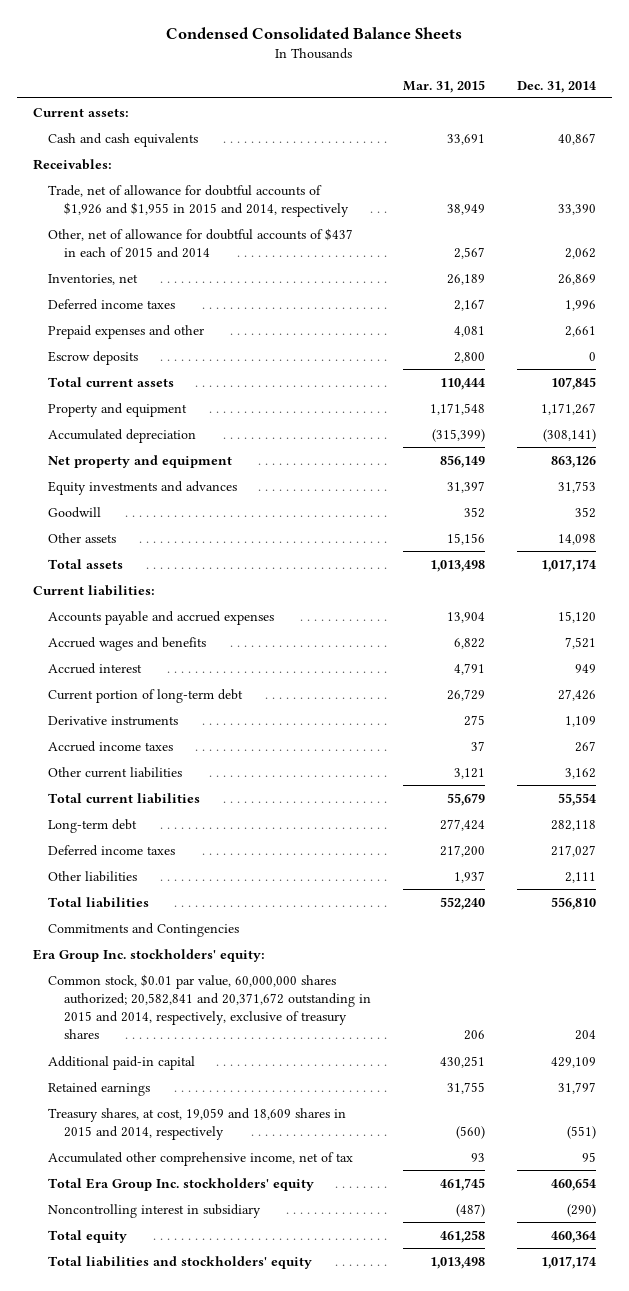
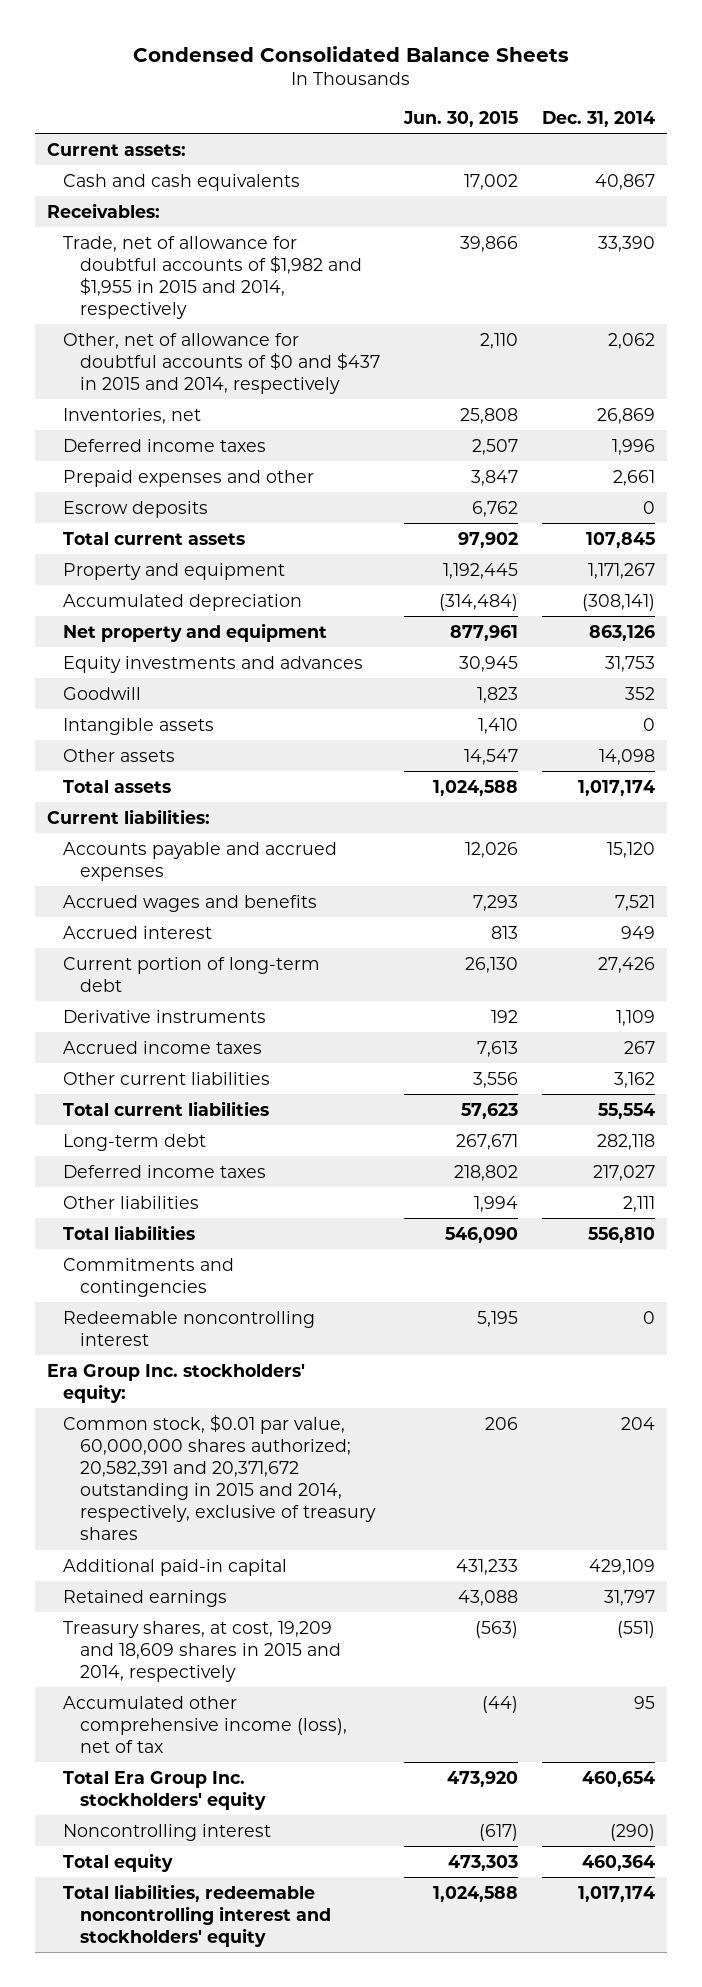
[403,79,486,93] Mar. 31, 2015 -> none
none -> [402,111,518,128] Jun. 30, 2015
[48,184,349,217] Trade, net of allowance for doubtful accounts of $1,926 and $1,955 in 2015 and 2014, respectively -> [63,235,362,320] Trade, net of allowance for doubtful accounts of $1,982 and $1,955 in 2015 and 2014, respectively
[48,227,354,258] Other, net of allowance for doubtful accounts of $437 in each of 2015 and 2014 -> [63,332,380,394] Other, net of allowance for doubtful accounts of $0 and $437 in 2015 and 2014, respectively
none -> [63,717,215,735] Intangible assets
[48,922,240,937] Commitments and Contingencies -> [63,1257,235,1297] Commitments and contingencies
none -> [63,1310,316,1346] Redeemable noncontrolling interest
[48,973,371,1040] Common stock, $0.01 par value, 60,000,000 shares authorized; 20,582,841 and 20,371,672 outstanding in 2015 and 2014, respectively, exclusive of treasury shares -> [63,1414,376,1541] Common stock, $0.01 par value, 60,000,000 shares authorized; 20,582,391 and 20,371,672 outstanding in 2015 and 2014, respectively, exclusive of treasury shares
[48,1107,347,1140] Treasury shares, at cost, 19,059 and 18,609 shares in 2015 and 2014, respectively -> [63,1620,341,1682] Treasury shares, at cost, 19,209 and 18,609 shares in 2015 and 2014, respectively
[48,1151,354,1166] Accumulated other comprehensive income, net of tax -> [63,1695,347,1753] Accumulated other comprehensive income (loss), net of tax
[48,1203,262,1218] Noncontrolling interest in subsidiary -> [63,1823,272,1841] Noncontrolling interest
[48,1255,313,1269] Total liabilities and stockholders' equity -> [63,1883,331,1947] Total liabilities, redeemable noncontrolling interest and stockholders' equity

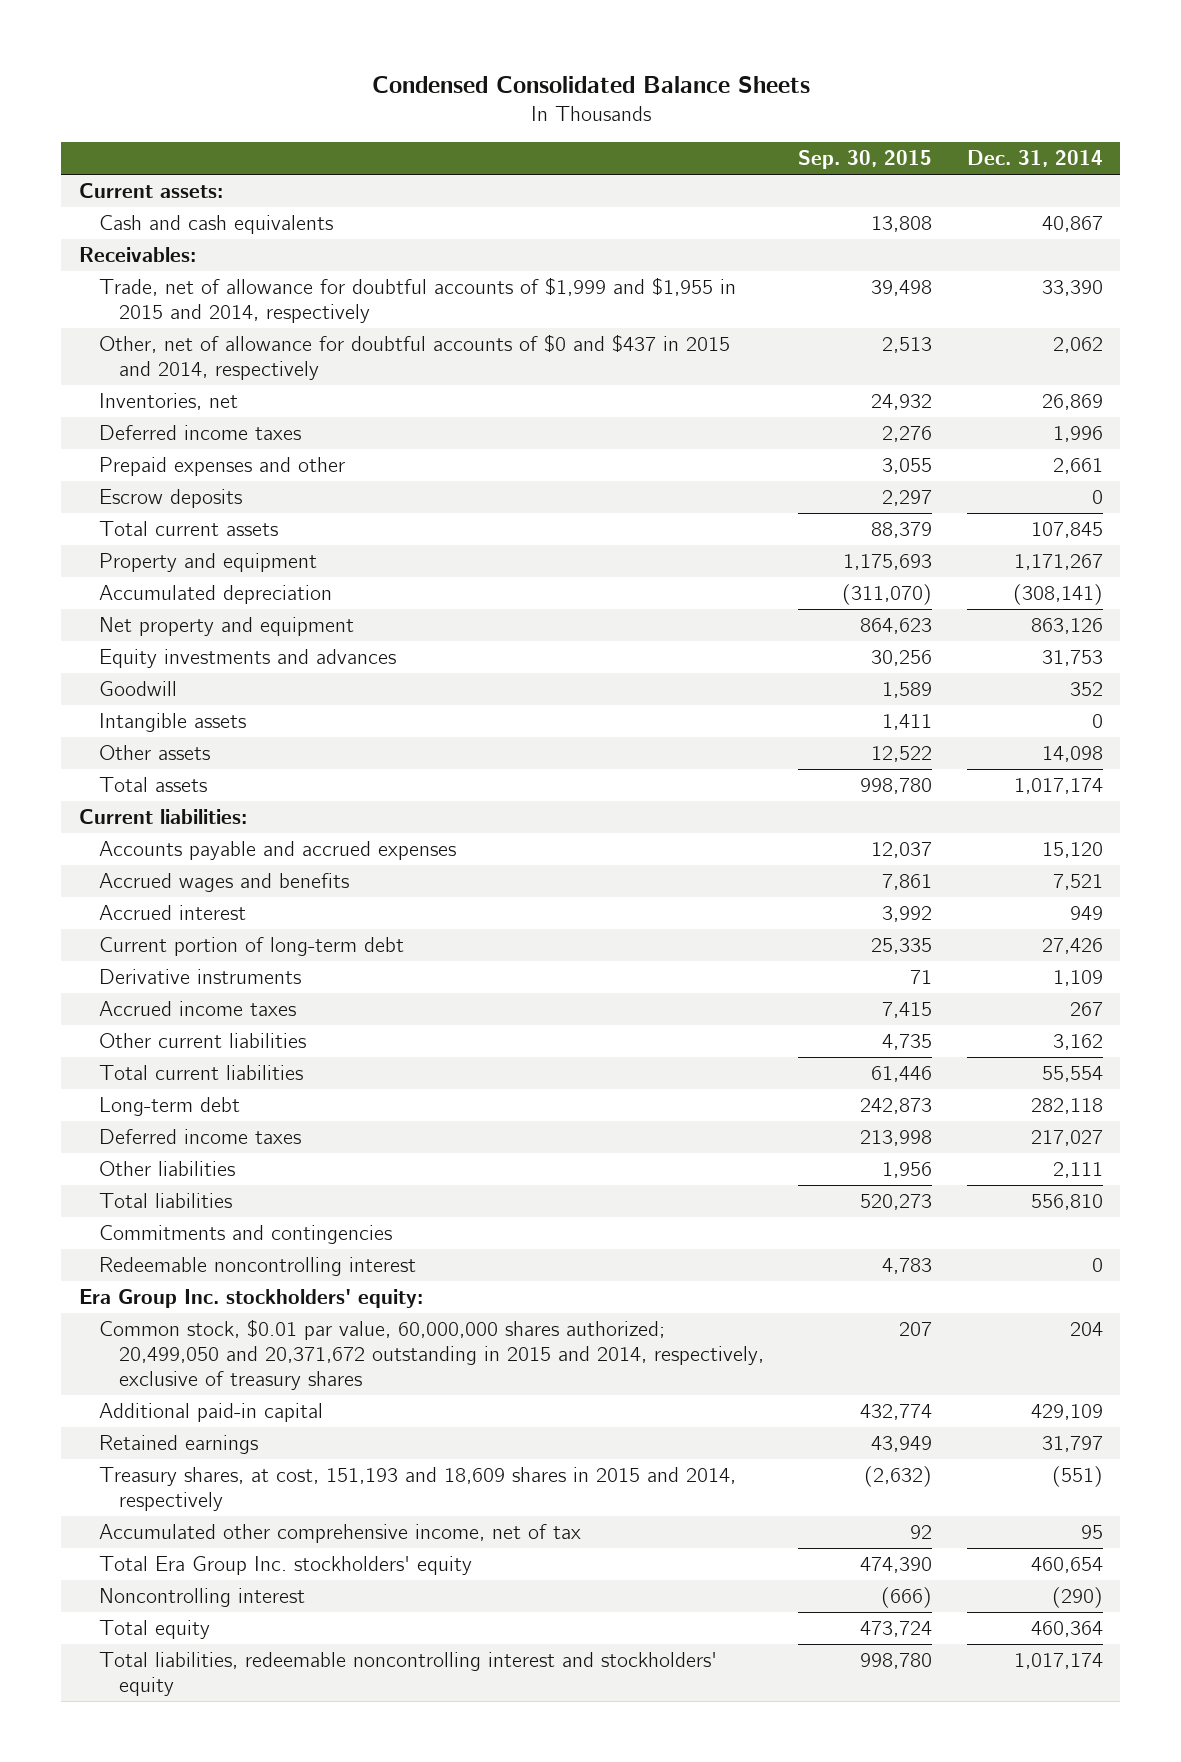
[402,111,518,128] Jun. 30, 2015 -> none
none -> [798,150,933,170] Sep. 30, 2015
[63,235,362,320] Trade, net of allowance for doubtful accounts of $1,982 and $1,955 in 2015 and 2014, respectively -> [98,277,736,324] Trade, net of allowance for doubtful accounts of $1,999 and $1,955 in 2015 and 2014, respectively
[63,1414,376,1541] Common stock, $0.01 par value, 60,000,000 shares authorized; 20,582,391 and 20,371,672 outstanding in 2015 and 2014, respectively, exclusive of treasury shares -> [98,1319,765,1391] Common stock, $0.01 par value, 60,000,000 shares authorized; 20,499,050 and 20,371,672 outstanding in 2015 and 2014, respectively, exclusive of treasury shares
[63,1620,341,1682] Treasury shares, at cost, 19,209 and 18,609 shares in 2015 and 2014, respectively -> [98,1467,736,1512] Treasury shares, at cost, 151,193 and 18,609 shares in 2015 and 2014, respectively
[63,1695,347,1753] Accumulated other comprehensive income (loss), net of tax -> [98,1524,581,1544] Accumulated other comprehensive income, net of tax

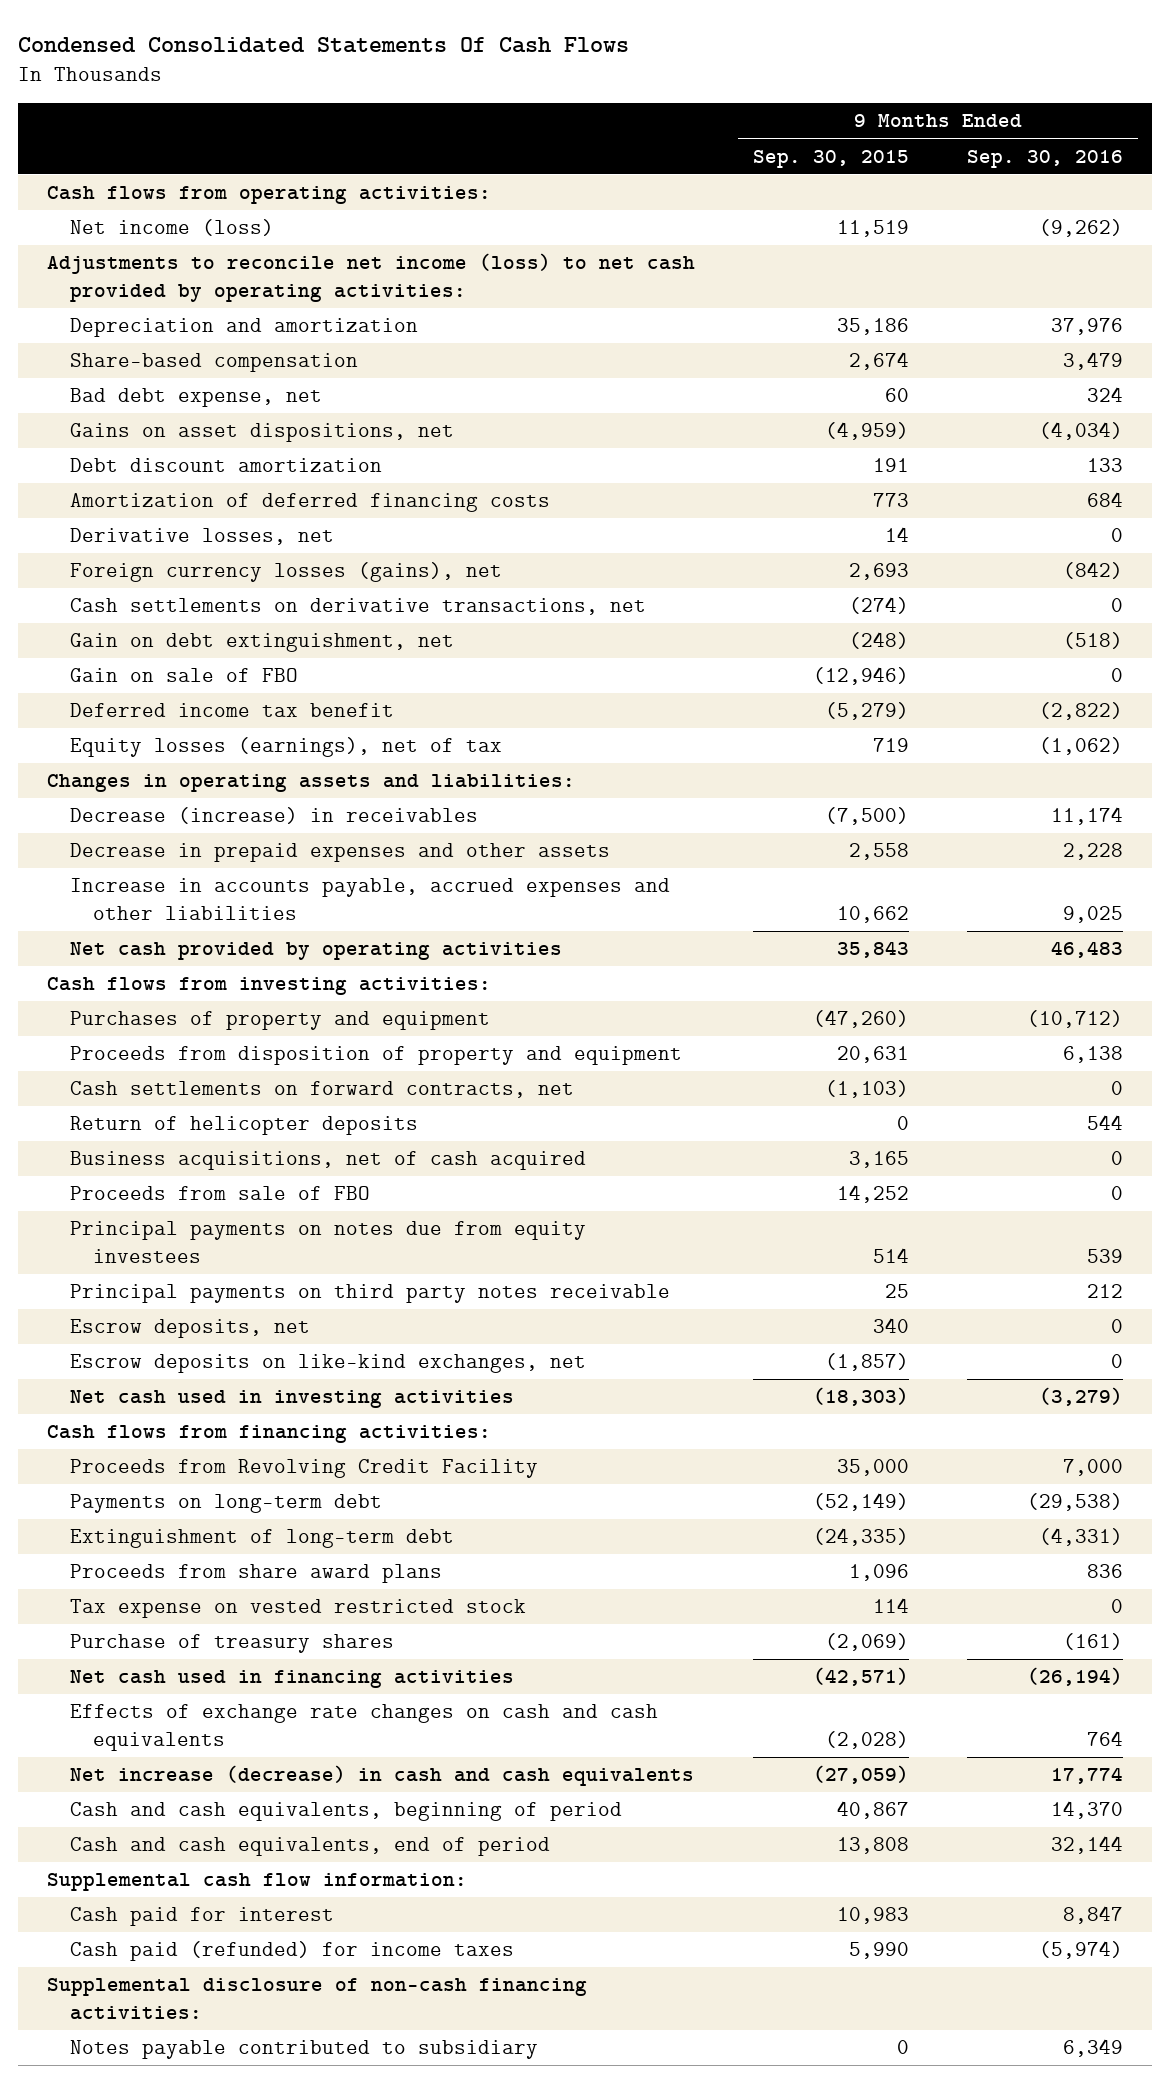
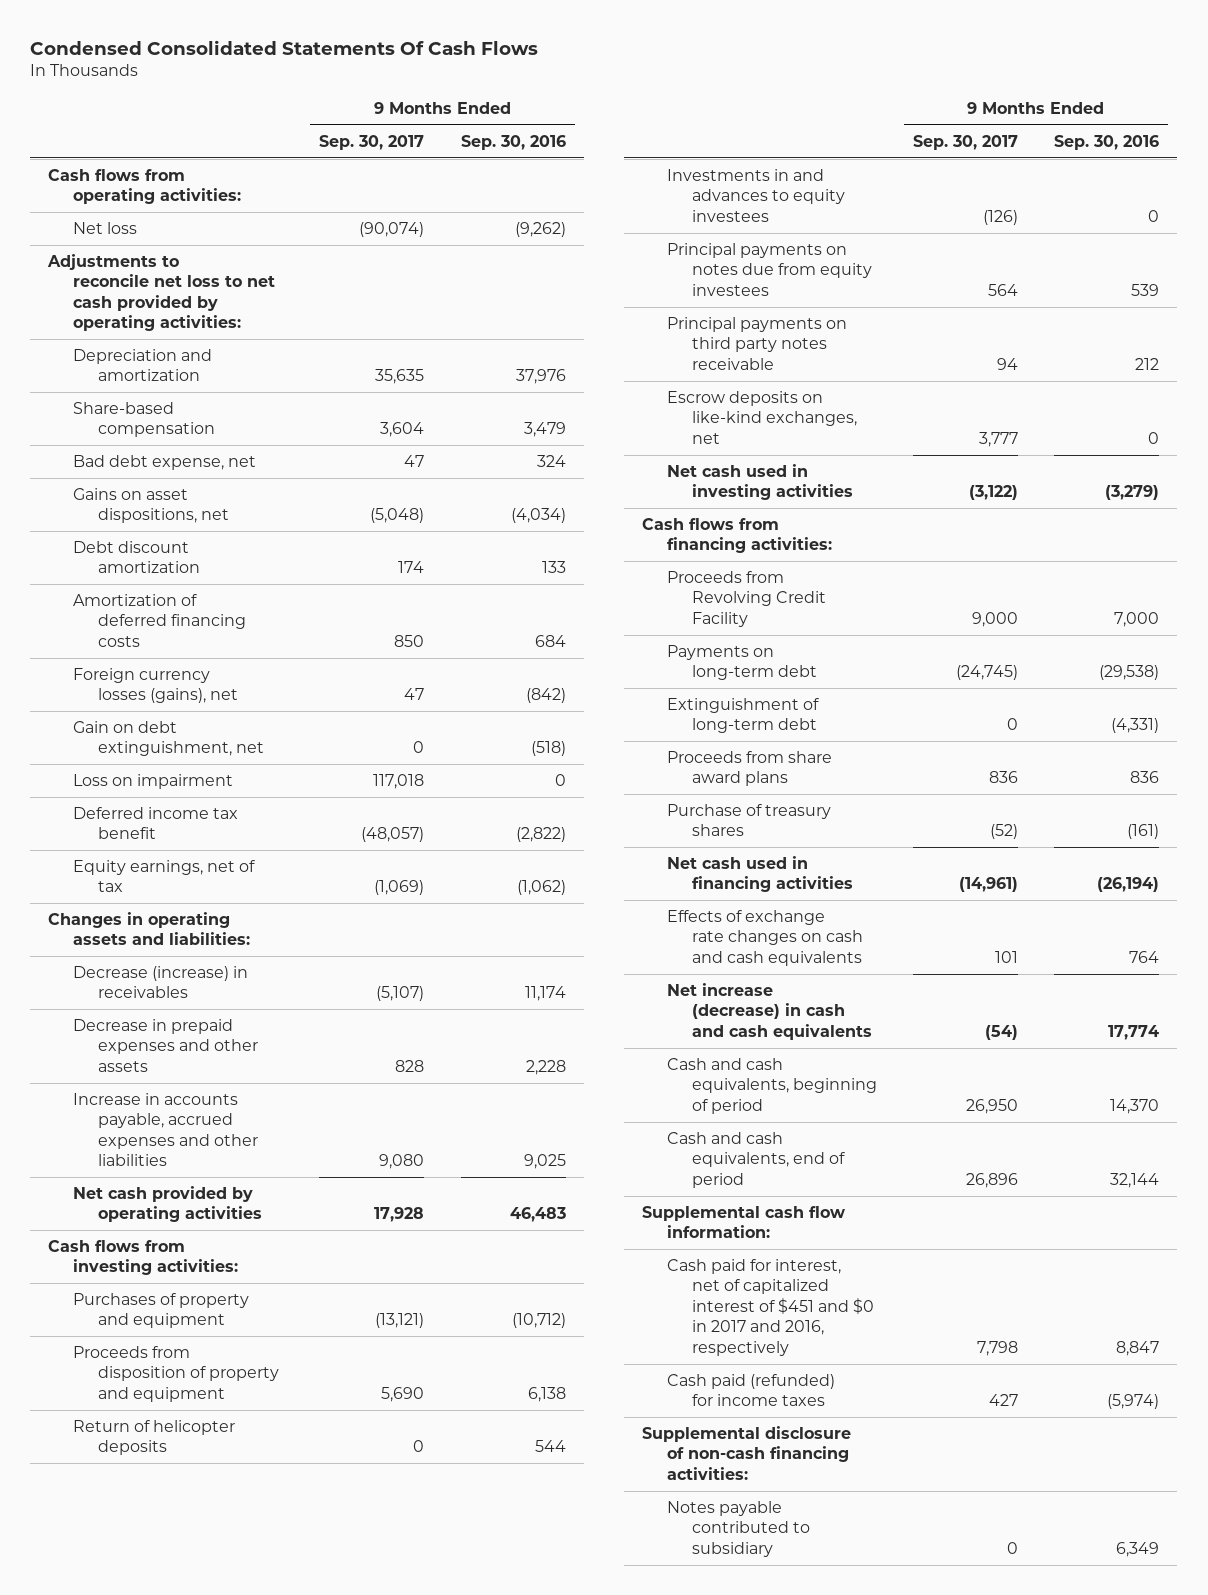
[753,149,910,168] Sep. 30, 2015 -> none
none -> [319,134,425,150] Sep. 30, 2017
[69,219,274,237] Net income (loss) -> [73,221,138,234] Net loss
[46,253,695,302] Adjustments to reconcile net income (loss) to net cash provided by operating activities: -> [47,253,276,332] Adjustments to reconcile net loss to net cash provided by operating activities:
[69,528,334,546] Derivative losses, net -> none
[69,598,646,616] Cash settlements on derivative transactions, net -> none
[69,668,298,683] Gain on sale of FBO -> none
none -> [73,773,234,789] Loss on impairment
[69,737,502,758] Equity losses (earnings), net of tax -> [73,859,256,893] Equity earnings, net of tax
[69,1081,574,1099] Cash settlements on forward contracts, net -> none
[69,1151,586,1171] Business acquisitions, net of cash acquired -> none
[69,1186,370,1201] Proceeds from sale of FBO -> none
none -> [666,168,845,222] Investments in and advances to equity investees
[69,1319,310,1339] Escrow deposits, net -> none
[69,1599,526,1619] Tax expense on vested restricted stock -> none
[69,1907,334,1927] Cash paid for interest -> [666,1258,874,1356] Cash paid for interest, net of capitalized interest of $451 and $0 in 2017 and 2016, respectively

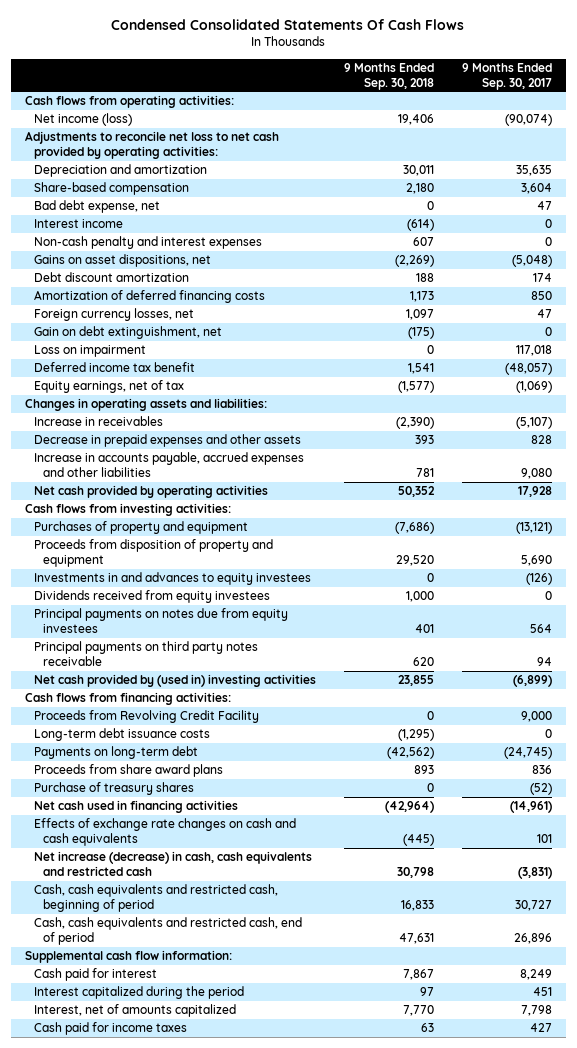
[460,134,566,150] Sep. 30, 2016 -> none
none -> [343,62,434,90] 9 Months Ended Sep. 30, 2018
[73,221,138,234] Net loss -> [34,113,133,127] Net income (loss)
none -> [34,219,124,229] Interest income
none -> [34,236,263,250] Non-cash penalty and interest expenses
[73,667,239,704] Foreign currency losses (gains), net -> [34,308,195,322] Foreign currency losses, net
[73,965,249,999] Decrease (increase) in receivables -> [34,416,164,427] Increase in receivables
[73,1419,236,1456] Return of helicopter deposits -> none
none -> [34,590,271,604] Dividends received from equity investees
[666,390,857,444] Escrow deposits on like-kind exchanges, net -> none
[666,463,853,501] Net cash used in investing activities -> [34,674,317,688] Net cash provided by (used in) investing activities
[968,485,1018,501] (3,122) -> [512,675,552,688] (6,899)
none -> [34,728,211,742] Long-term debt issuance costs
[666,697,819,734] Extinguishment of long-term debt -> none
[666,982,872,1040] Net increase (decrease) in cash and cash equivalents -> [34,851,313,877] Net increase (decrease) in cash, cash equivalents and restricted cash
[984,1024,1018,1040] (54) -> [517,867,552,880] (3,831)
[666,1057,877,1114] Cash and cash equivalents, beginning of period -> [34,884,279,913] Cash, cash equivalents and restricted cash, beginning of period
[965,1098,1018,1114] 26,950 -> [514,900,552,912] 30,727
[666,1131,845,1188] Cash and cash equivalents, end of period -> [34,917,303,946] Cash, cash equivalents and restricted cash, end of period
[641,1425,851,1480] Supplemental disclosure of non-cash financing activities: -> none
[666,1500,810,1557] Notes payable contributed to subsidiary -> none
[666,1258,874,1356] Cash paid for interest, net of capitalized interest of $451 and $0 in 2017 and 2016, respectively -> [34,968,158,982] Cash paid for interest
[976,1340,1018,1356] 7,798 -> [519,969,552,981] 8,249
none -> [34,986,245,1000] Interest capitalized during the period
none -> [34,1004,237,1018] Interest, net of amounts capitalized
[666,1373,835,1407] Cash paid (refunded) for income taxes -> [34,1022,188,1036] Cash paid for income taxes

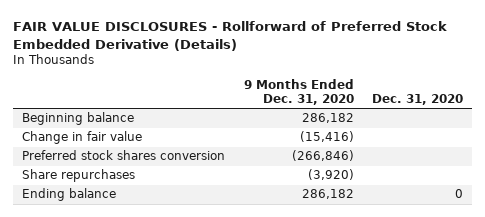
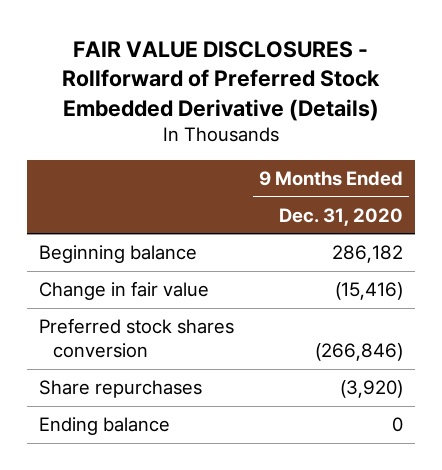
[372,94,464,106] Dec. 31, 2020 -> none
[301,189,354,200] 286,182 -> [391,417,403,433] 0

